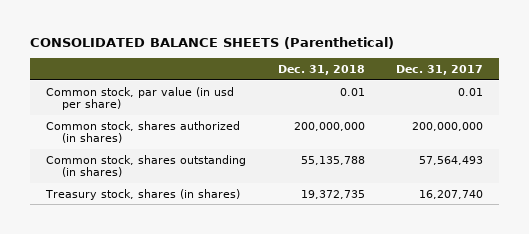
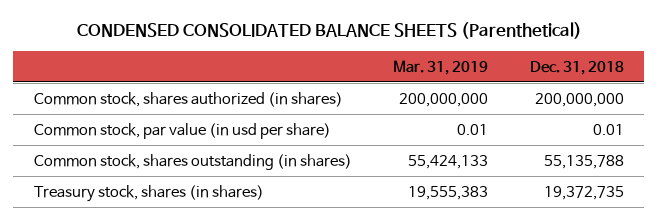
[30,37,395,50] CONSOLIDATED BALANCE SHEETS (Parenthetical) -> [76,22,582,40] CONDENSED CONSOLIDATED BALANCE SHEETS (Parenthetical)
[396,65,484,76] Dec. 31, 2017 -> none
none -> [393,59,489,75] Mar. 31, 2019
[46,86,235,111] Common stock, par value (in usd per share) -> [33,122,331,139] Common stock, par value (in usd per share)

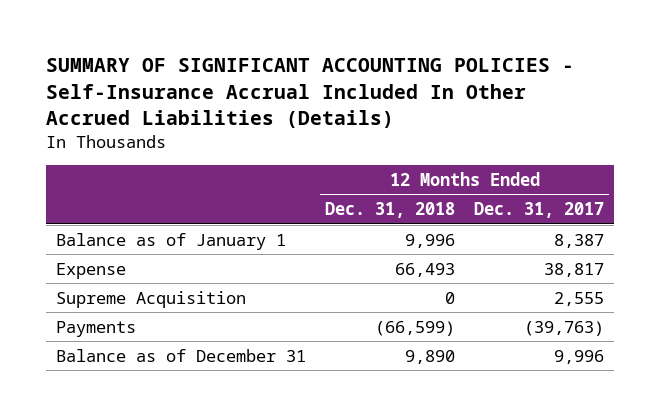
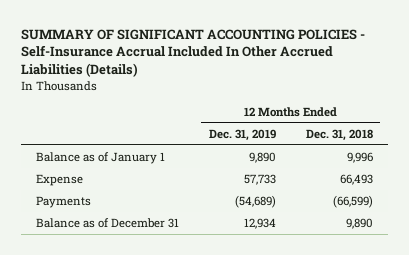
[474,202,605,219] Dec. 31, 2017 -> none
none -> [208,128,276,141] Dec. 31, 2019
[55,290,246,308] Supreme Acquisition -> none

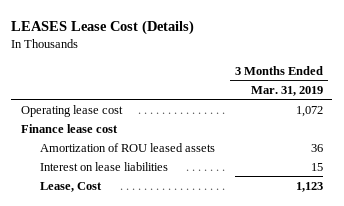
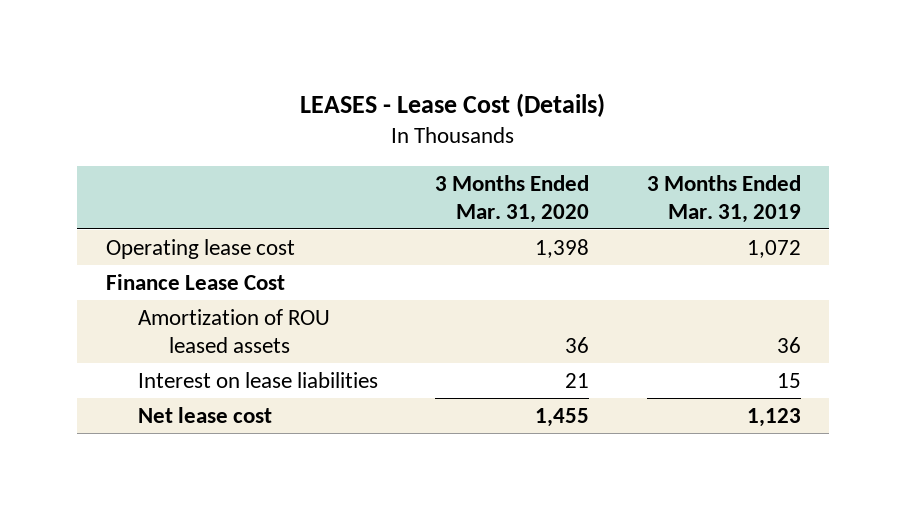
[11,20,195,36] LEASES Lease Cost (Details) -> [300,92,606,117] LEASES - Lease Cost (Details)
none -> [435,174,590,223] 3 Months Ended Mar. 31, 2020
[21,123,119,133] Finance lease cost -> [106,273,286,290] Finance Lease Cost
[40,181,103,192] Lease, Cost -> [137,406,272,423] Net lease cost

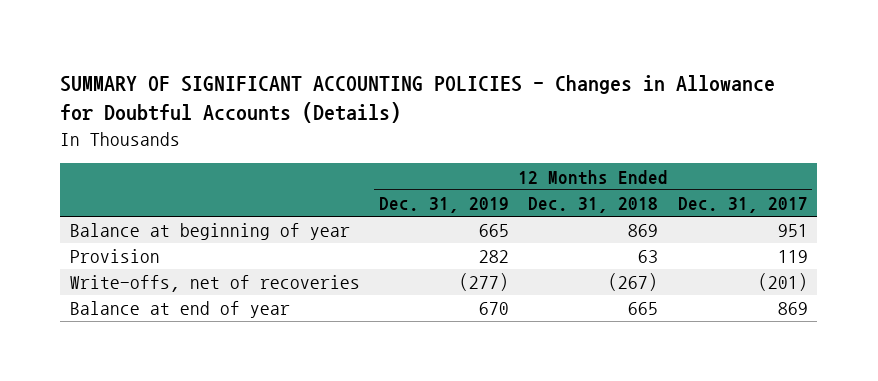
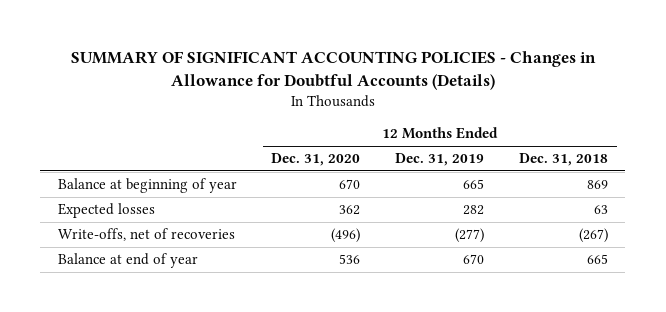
[677,197,808,214] Dec. 31, 2017 -> none
none -> [271,153,361,167] Dec. 31, 2020
[70,249,161,264] Provision -> [57,203,155,219] Expected losses

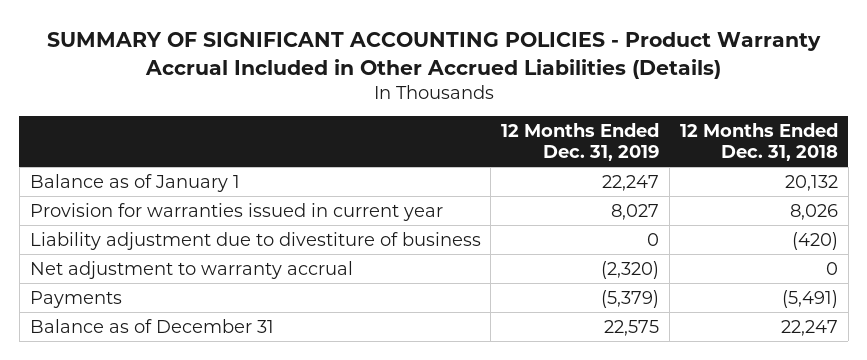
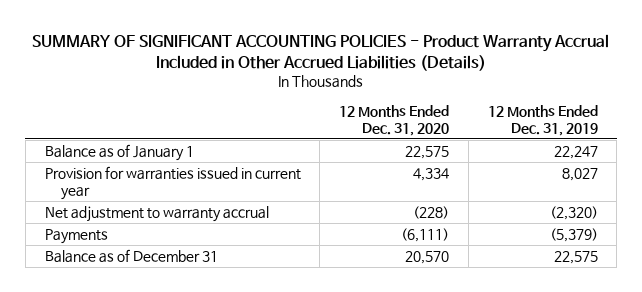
[679,123,838,162] 12 Months Ended Dec. 31, 2018 -> none
none -> [339,104,450,136] 12 Months Ended Dec. 31, 2020
[29,231,481,250] Liability adjustment due to divestiture of business -> none

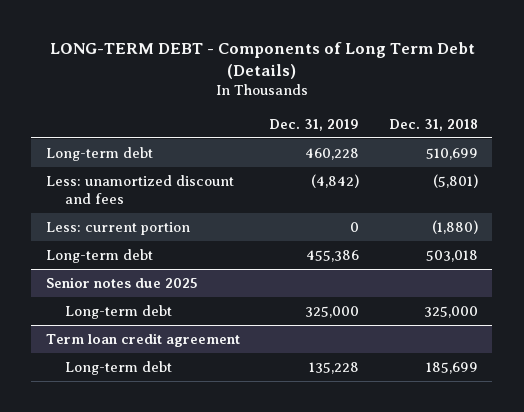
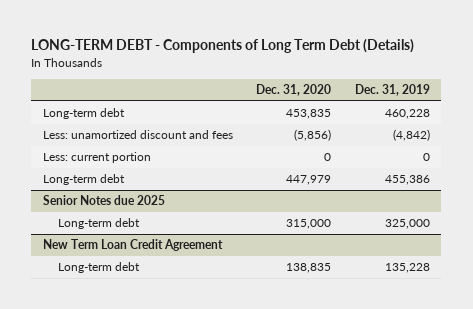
[388,118,478,131] Dec. 31, 2018 -> none
none -> [256,84,332,97] Dec. 31, 2020
[46,276,199,288] Senior notes due 2025 -> [42,195,165,206] Senior Notes due 2025
[46,332,241,347] Term loan credit agreement -> [42,239,223,252] New Term Loan Credit Agreement

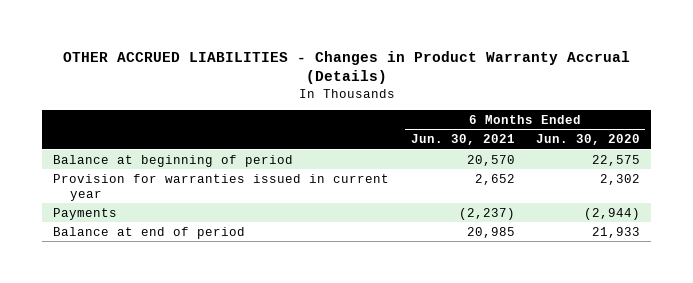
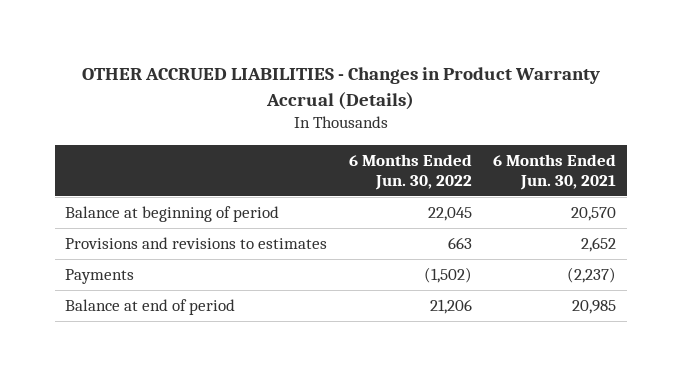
[536,134,641,146] Jun. 30, 2020 -> none
none -> [348,153,472,190] 6 Months Ended Jun. 30, 2022
[53,173,390,201] Provision for warranties issued in current year -> [65,237,328,250] Provisions and revisions to estimates

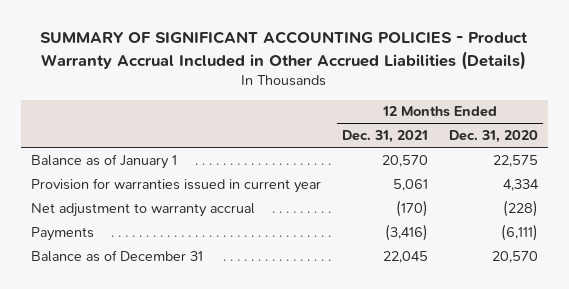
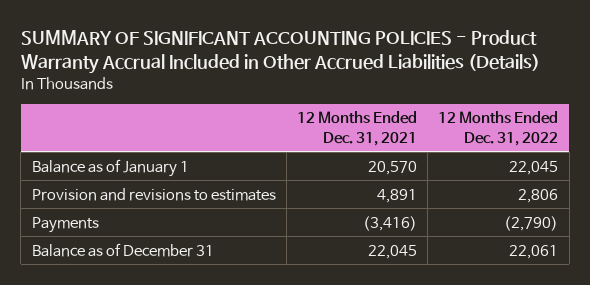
[448,130,538,144] Dec. 31, 2020 -> none
none -> [438,111,559,146] 12 Months Ended Dec. 31, 2022
[30,177,321,193] Provision for warranties issued in current year -> none
[30,202,255,217] Net adjustment to warranty accrual -> none
none -> [31,187,276,201] Provision and revisions to estimates

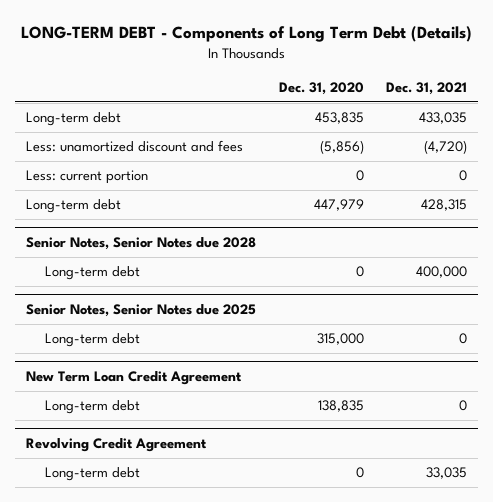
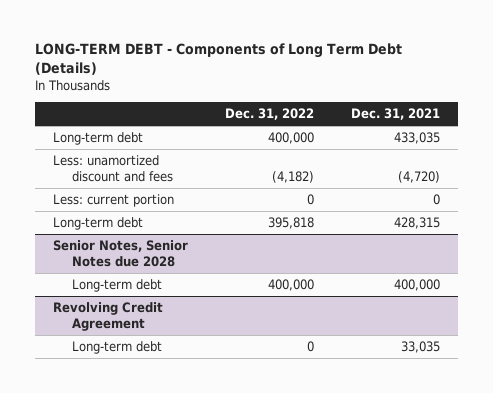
[278,81,364,95] Dec. 31, 2020 -> none
none -> [224,108,314,121] Dec. 31, 2022
[26,304,257,318] Senior Notes, Senior Notes due 2025 -> none
[44,333,140,348] Long-term debt -> none
[26,371,243,386] New Term Loan Credit Agreement -> none
[44,400,140,415] Long-term debt -> none

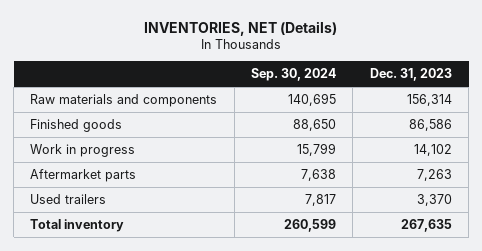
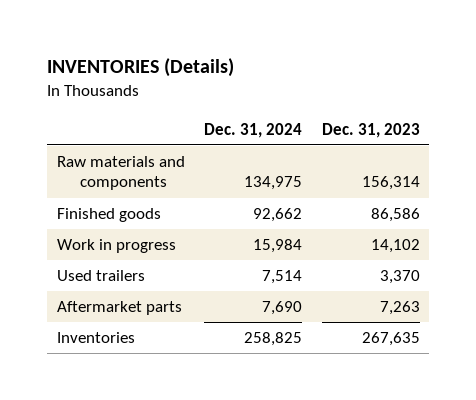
[144,20,338,36] INVENTORIES, NET (Details) -> [46,58,234,78] INVENTORIES (Details)
[251,68,337,82] Sep. 30, 2024 -> none
none -> [204,122,303,138] Dec. 31, 2024
[30,168,137,182] Aftermarket parts -> [56,301,182,316] Aftermarket parts
[30,218,125,232] Total inventory -> [56,332,135,344] Inventories

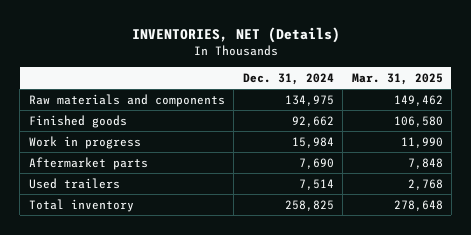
[46,58,234,78] INVENTORIES (Details) -> [131,26,340,43] INVENTORIES, NET (Details)
[321,122,420,138] Dec. 31, 2023 -> none
none -> [351,72,443,85] Mar. 31, 2025
[56,270,145,282] Used trailers -> [28,177,120,189] Used trailers
[56,332,135,344] Inventories -> [28,198,134,212] Total inventory

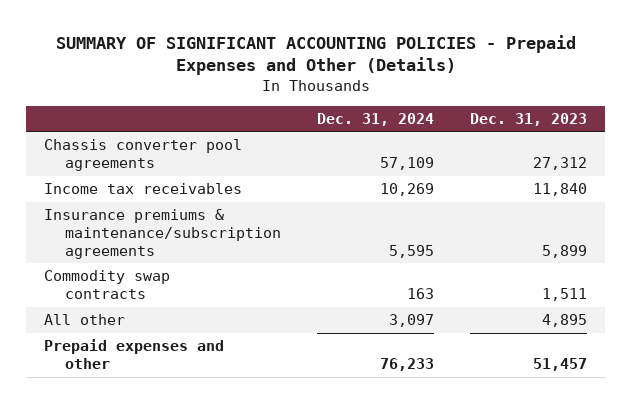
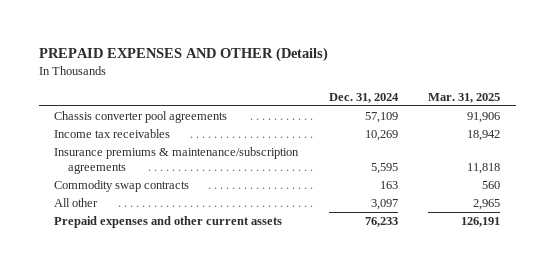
[55,34,576,76] SUMMARY OF SIGNIFICANT ACCOUNTING POLICIES - Prepaid Expenses and Other (Details) -> [38,47,328,63] PREPAID EXPENSES AND OTHER (Details)
[470,112,588,126] Dec. 31, 2023 -> none
none -> [428,92,501,103] Mar. 31, 2025
[44,339,225,370] Prepaid expenses and other -> [53,216,282,229] Prepaid expenses and other current assets

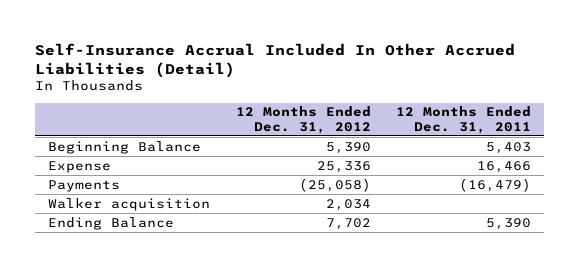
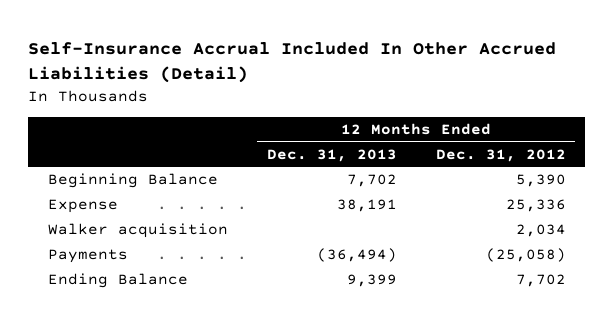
[395,106,531,134] 12 Months Ended Dec. 31, 2011 -> none
none -> [266,148,397,162] Dec. 31, 2013
[48,179,121,192] Payments -> [47,249,128,264] Payments

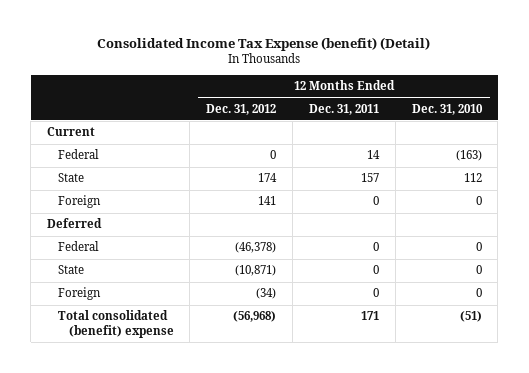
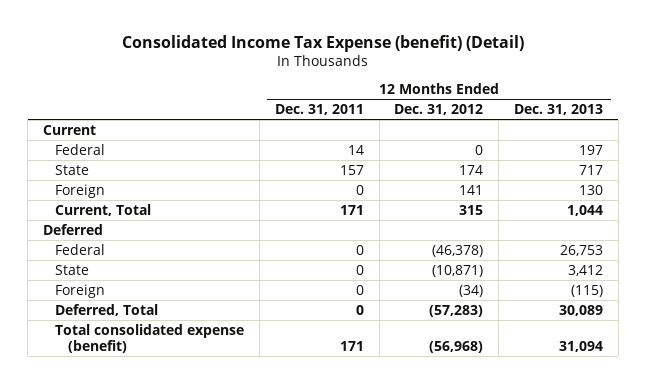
[411,103,483,115] Dec. 31, 2010 -> none
none -> [513,103,603,115] Dec. 31, 2013
none -> [55,203,152,216] Current, Total
none -> [55,303,159,316] Deferred, Total
[57,310,174,338] Total consolidated (benefit) expense -> [55,323,245,353] Total consolidated expense (benefit)

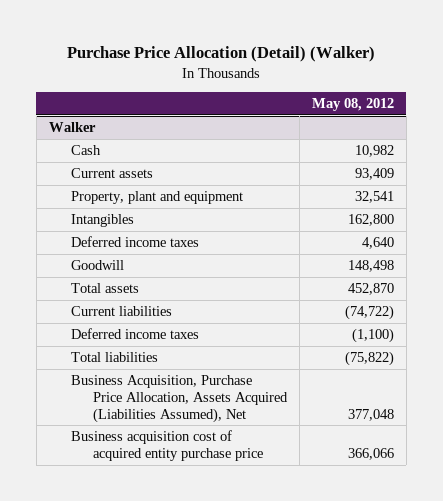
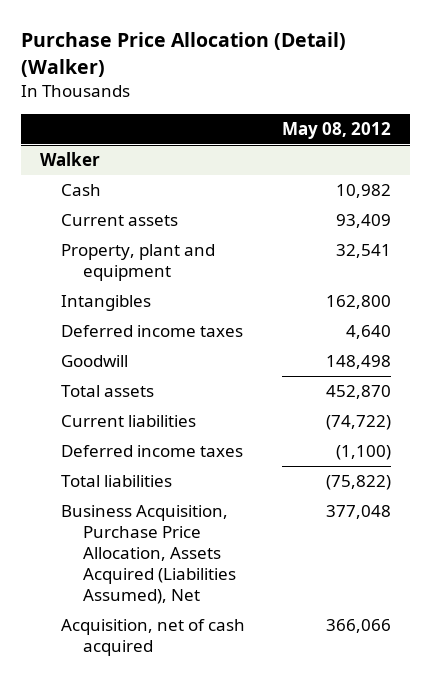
[70,430,264,461] Business acquisition cost of acquired entity purchase price -> [61,619,246,657] Acquisition, net of cash acquired

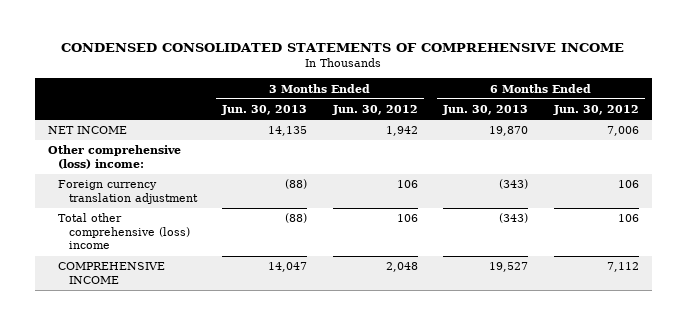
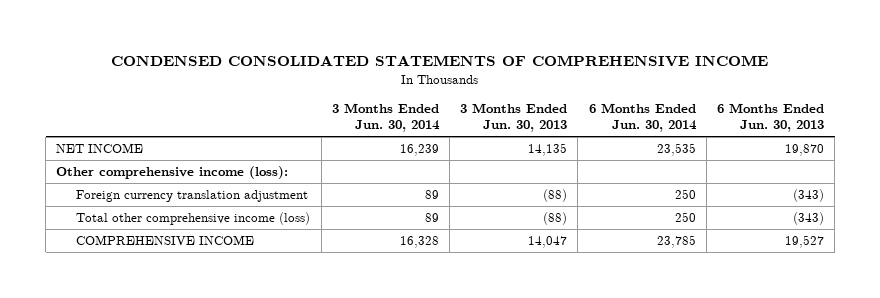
[331,105,418,116] Jun. 30, 2012 -> none
[553,105,640,116] Jun. 30, 2012 -> none
none -> [331,102,440,133] 3 Months Ended Jun. 30, 2014
none -> [588,102,697,133] 6 Months Ended Jun. 30, 2014
[47,145,181,169] Other comprehensive (loss) income: -> [56,165,289,179] Other comprehensive income (loss):
[58,213,190,250] Total other comprehensive (loss) income -> [76,211,311,225] Total other comprehensive income (loss)

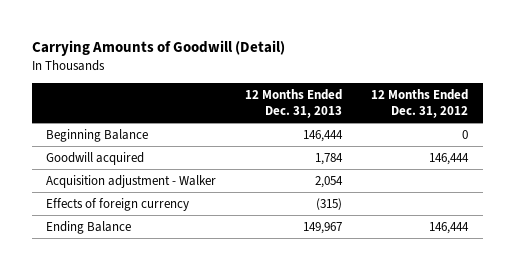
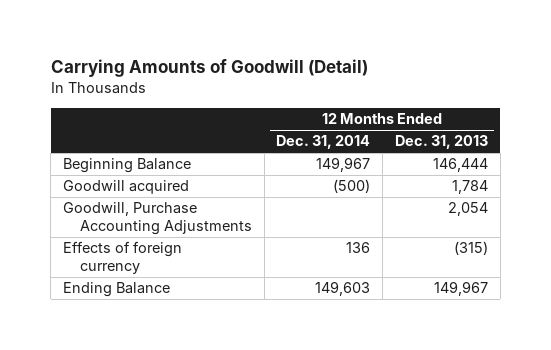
[371,88,469,119] 12 Months Ended Dec. 31, 2012 -> none
none -> [276,135,371,150] Dec. 31, 2014
[46,174,217,188] Acquisition adjustment - Walker -> [62,202,252,235] Goodwill, Purchase Accounting Adjustments

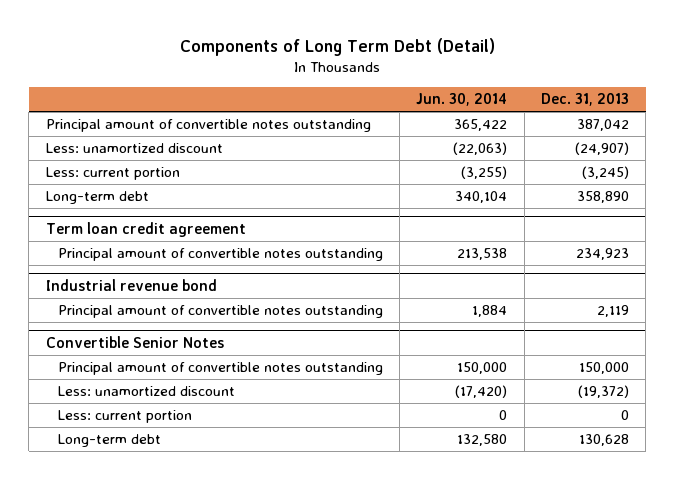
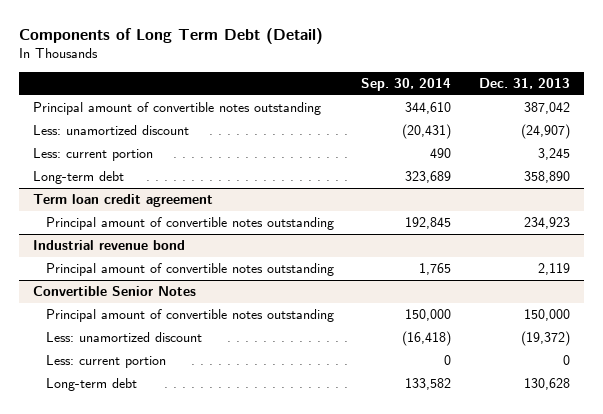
[416,93,508,107] Jun. 30, 2014 -> none
none -> [361,77,452,91] Sep. 30, 2014
[582,166,630,180] (3,245) -> [538,148,571,161] 3,245

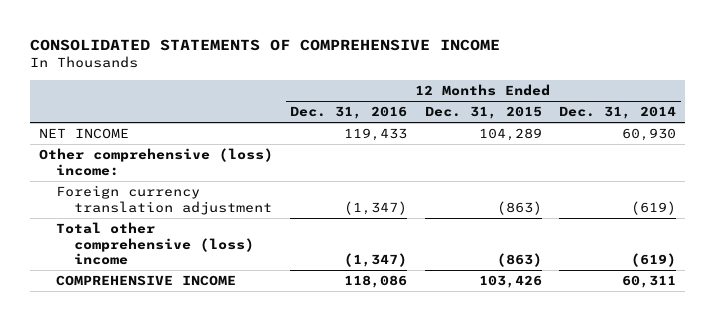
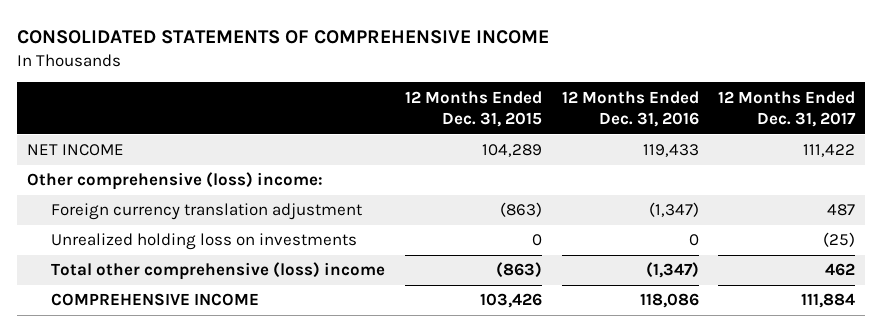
[559,106,677,120] Dec. 31, 2014 -> none
none -> [718,90,857,128] 12 Months Ended Dec. 31, 2017
none -> [51,233,358,251] Unrealized holding loss on investments

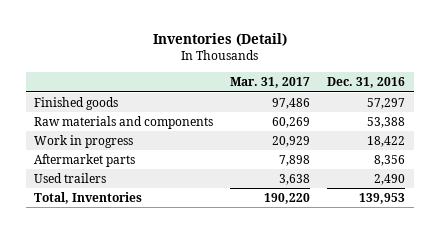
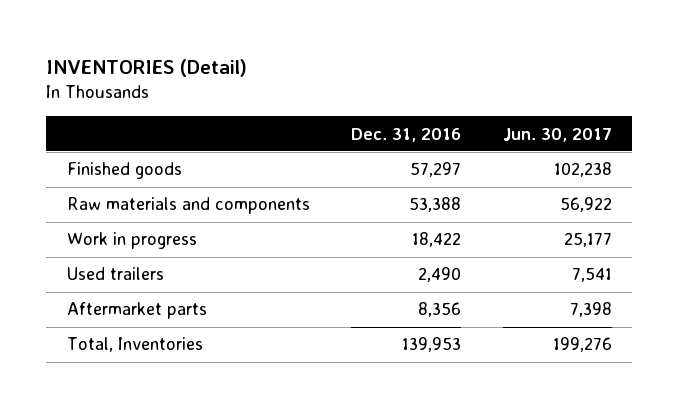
[152,33,287,47] Inventories (Detail) -> [45,58,247,77] INVENTORIES (Detail)
[230,77,311,89] Mar. 31, 2017 -> none
none -> [502,127,612,142] Jun. 30, 2017
[34,154,136,168] Aftermarket parts -> [66,302,207,320] Aftermarket parts

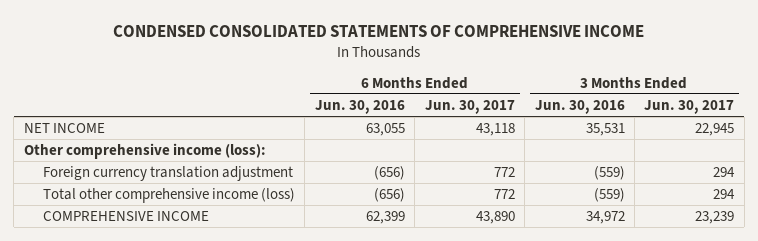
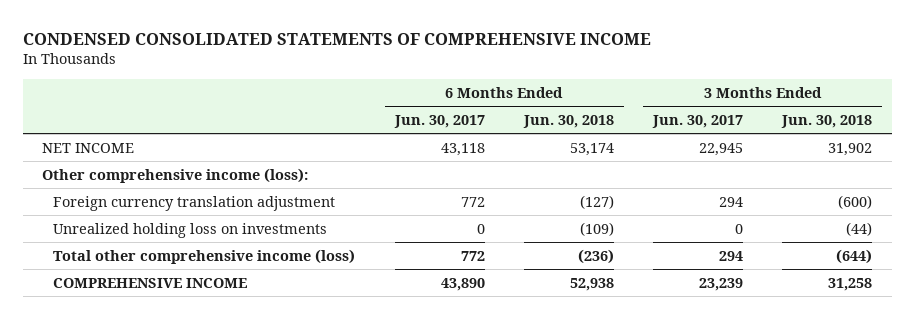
[314,99,405,114] Jun. 30, 2016 -> none
[534,99,625,114] Jun. 30, 2016 -> none
none -> [522,114,614,128] Jun. 30, 2018
none -> [781,114,873,128] Jun. 30, 2018
none -> [53,222,328,238] Unrealized holding loss on investments

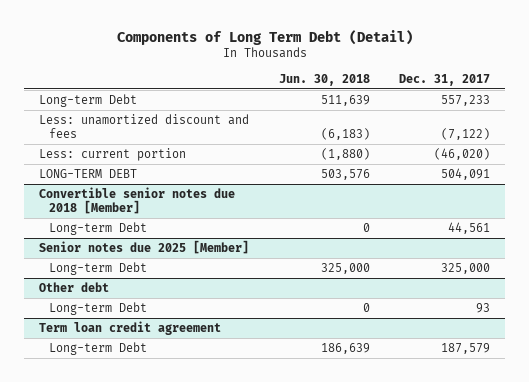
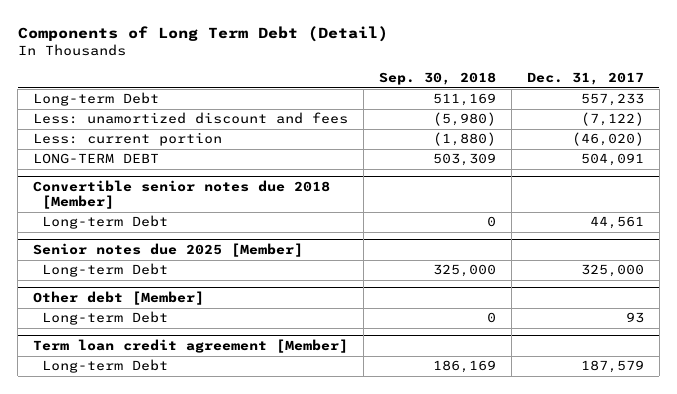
[278,73,370,86] Jun. 30, 2018 -> none
none -> [379,72,497,86] Sep. 30, 2018
[38,282,109,293] Other debt -> [33,291,205,306] Other debt [Member]
[38,321,221,336] Term loan credit agreement -> [33,339,349,354] Term loan credit agreement [Member]

